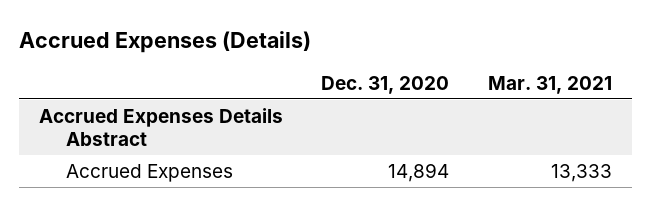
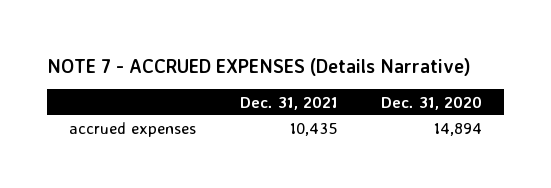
[19,31,312,54] Accrued Expenses (Details) -> [46,57,471,76] NOTE 7 - ACCRUED EXPENSES (Details Narrative)
[488,75,613,94] Mar. 31, 2021 -> none
none -> [239,95,338,110] Dec. 31, 2021
[38,107,283,146] Accrued Expenses Details Abstract -> none
[66,163,234,182] Accrued Expenses -> [68,122,196,138] accrued expenses

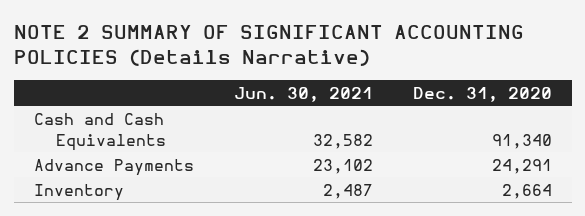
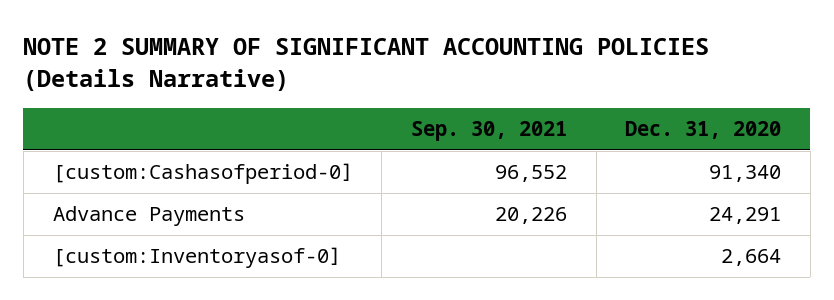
[233,86,373,102] Jun. 30, 2021 -> none
none -> [410,120,567,141] Sep. 30, 2021
[33,112,167,151] Cash and Cash Equivalents -> [52,163,353,185] [custom:Cashasofperiod-0]
[33,183,124,201] Inventory -> [52,247,341,269] [custom:Inventoryasof-0]

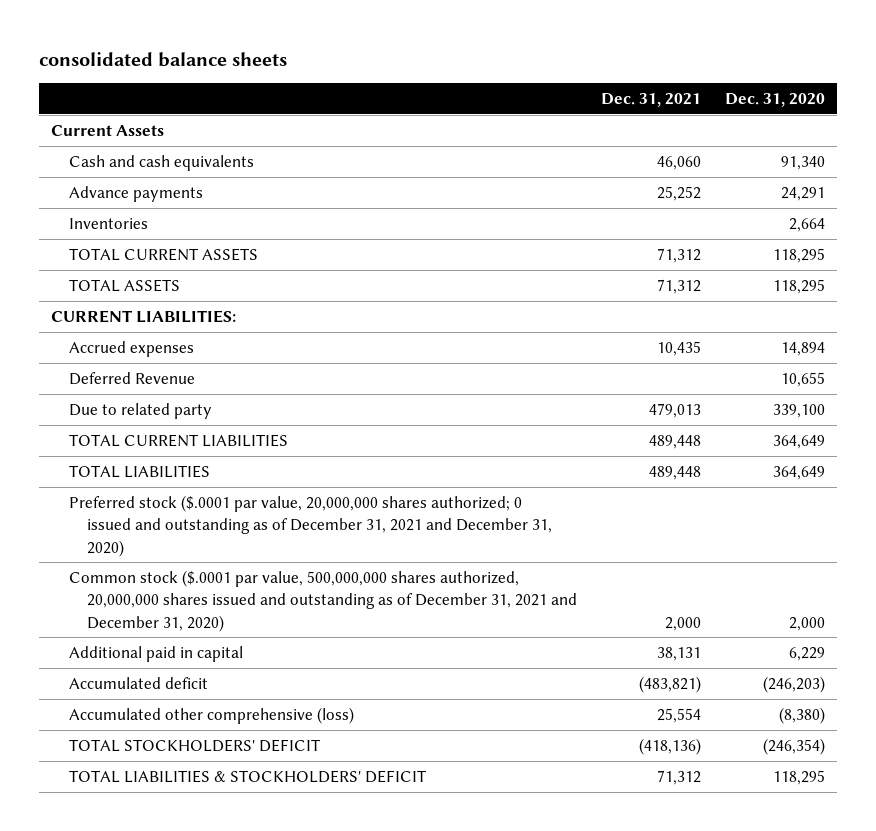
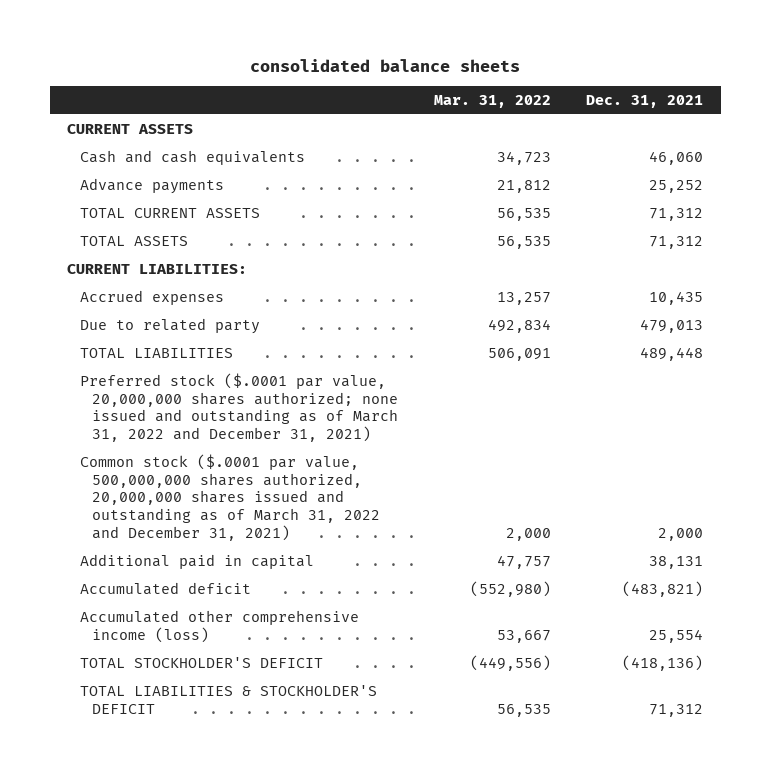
[724,93,825,108] Dec. 31, 2020 -> none
none -> [433,94,551,108] Mar. 31, 2022
[51,124,165,136] Current Assets -> [67,123,194,134] CURRENT ASSETS
[69,217,149,229] Inventories -> none
[69,371,196,385] Deferred Revenue -> none
[69,433,289,447] TOTAL CURRENT LIABILITIES -> none
[69,494,552,557] Preferred stock ($.0001 par value, 20,000,000 shares authorized; 0 issued and outstanding as of December 31, 2021 and December 31, 2020) -> [79,372,399,443] Preferred stock ($.0001 par value, 20,000,000 shares authorized; none issued and outstanding as of March 31, 2022 and December 31, 2021)
[69,569,577,632] Common stock ($.0001 par value, 500,000,000 shares authorized, 20,000,000 shares issued and outstanding as of December 31, 2021 and December 31, 2020) -> [79,453,381,541] Common stock ($.0001 par value, 500,000,000 shares authorized, 20,000,000 shares issued and outstanding as of March 31, 2022 and December 31, 2021)
[69,706,355,724] Accumulated other comprehensive (loss) -> [79,609,359,643] Accumulated other comprehensive income (loss)
[69,738,321,752] TOTAL STOCKHOLDERS' DEFICIT -> [79,656,323,668] TOTAL STOCKHOLDER'S DEFICIT
[69,769,427,783] TOTAL LIABILITIES & STOCKHOLDERS' DEFICIT -> [79,684,377,714] TOTAL LIABILITIES & STOCKHOLDER'S DEFICIT

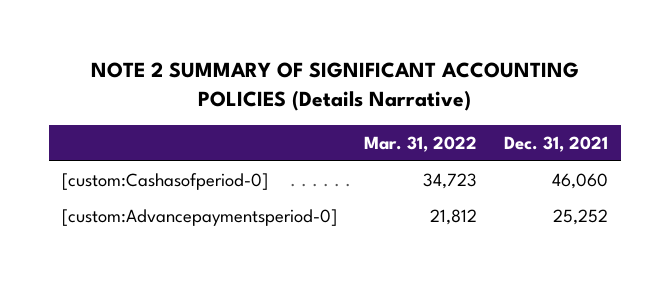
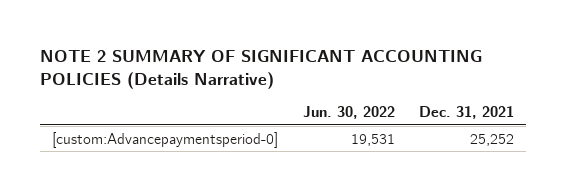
[364,135,478,152] Mar. 31, 2022 -> none
none -> [302,105,395,119] Jun. 30, 2022
[62,172,269,190] [custom:Cashasofperiod-0] -> none

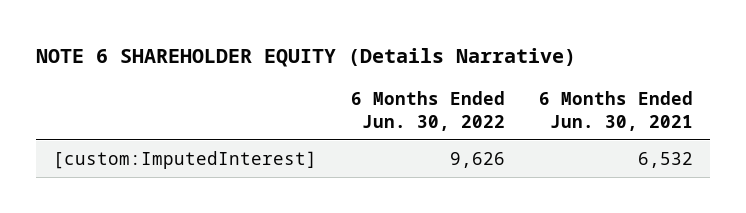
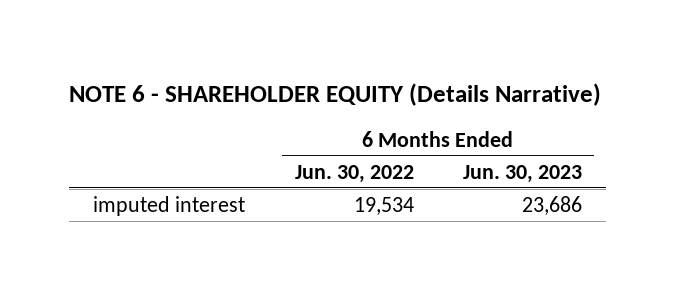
[36,48,577,68] NOTE 6 SHAREHOLDER EQUITY (Details Narrative) -> [68,83,601,107] NOTE 6 - SHAREHOLDER EQUITY (Details Narrative)
[539,91,694,131] 6 Months Ended Jun. 30, 2021 -> none
none -> [462,164,582,183] Jun. 30, 2023
[53,151,318,170] [custom:ImputedInterest] -> none
none -> [93,195,246,216] imputed interest

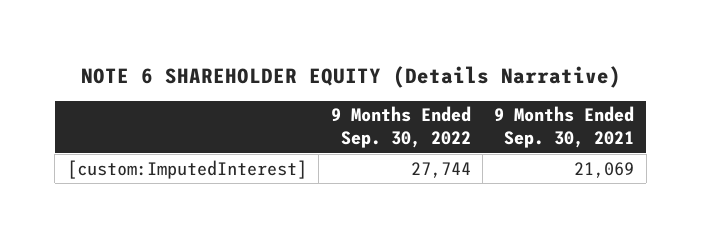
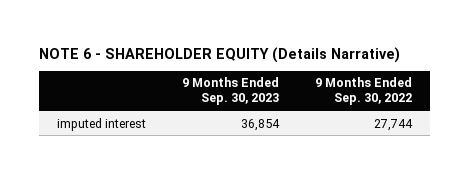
[80,65,621,88] NOTE 6 SHAREHOLDER EQUITY (Details Narrative) -> [39,46,401,63] NOTE 6 - SHAREHOLDER EQUITY (Details Narrative)
[494,106,635,149] 9 Months Ended Sep. 30, 2021 -> none
none -> [181,77,279,106] 9 Months Ended Sep. 30, 2023
[66,159,307,179] [custom:ImputedInterest] -> [57,117,147,131] imputed interest

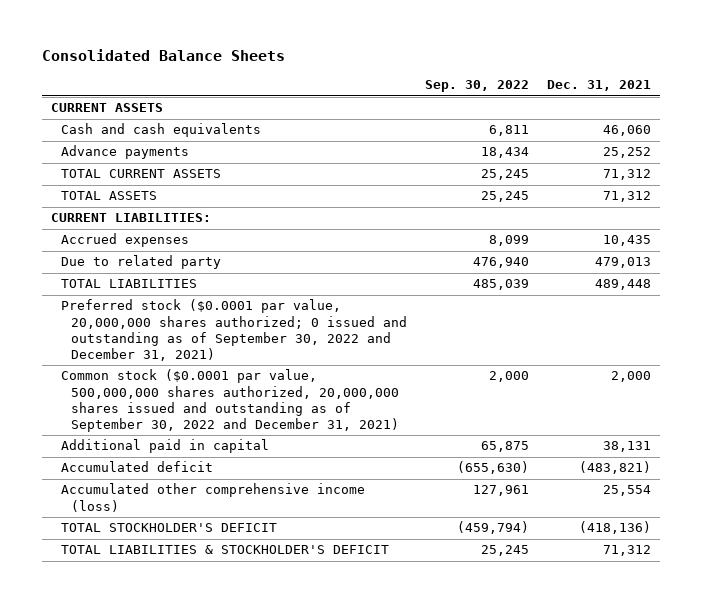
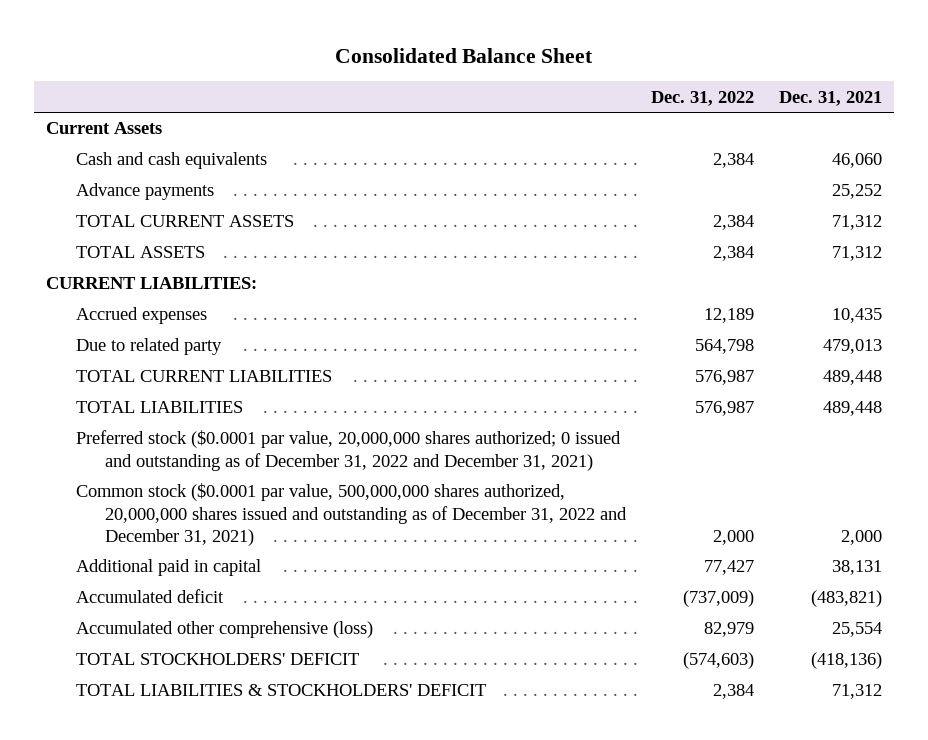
[42,49,286,62] Consolidated Balance Sheets -> [335,47,594,63] Consolidated Balance Sheet
[424,80,529,93] Sep. 30, 2022 -> none
none -> [650,90,754,106] Dec. 31, 2022
[51,103,164,113] CURRENT ASSETS -> [46,122,163,135] Current Assets
none -> [75,370,332,383] TOTAL CURRENT LIABILITIES
[60,299,407,361] Preferred stock ($0.0001 par value, 20,000,000 shares authorized; 0 issued and outstanding as of September 30, 2022 and December 31, 2021) -> [75,430,621,471] Preferred stock ($0.0001 par value, 20,000,000 shares authorized; 0 issued and outstanding as of December 31, 2022 and December 31, 2021)
[60,369,399,432] Common stock ($0.0001 par value, 500,000,000 shares authorized, 20,000,000 shares issued and outstanding as of September 30, 2022 and December 31, 2021) -> [75,483,627,546] Common stock ($0.0001 par value, 500,000,000 shares authorized, 20,000,000 shares issued and outstanding as of December 31, 2022 and December 31, 2021)
[60,483,365,512] Accumulated other comprehensive income (loss) -> [75,621,373,639] Accumulated other comprehensive (loss)
[60,523,277,533] TOTAL STOCKHOLDER'S DEFICIT -> [75,653,359,666] TOTAL STOCKHOLDERS' DEFICIT
[60,545,389,555] TOTAL LIABILITIES & STOCKHOLDER'S DEFICIT -> [75,684,486,697] TOTAL LIABILITIES & STOCKHOLDERS' DEFICIT

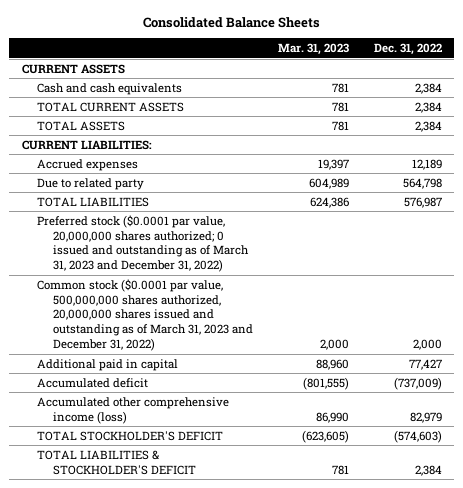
[335,47,594,63] Consolidated Balance Sheet -> [142,16,320,28] Consolidated Balance Sheets
[778,90,882,106] Dec. 31, 2021 -> none
none -> [277,42,349,55] Mar. 31, 2023
[46,122,163,135] Current Assets -> [21,63,125,74] CURRENT ASSETS
[75,183,214,201] Advance payments -> none
[75,370,332,383] TOTAL CURRENT LIABILITIES -> none
[75,430,621,471] Preferred stock ($0.0001 par value, 20,000,000 shares authorized; 0 issued and outstanding as of December 31, 2022 and December 31, 2021) -> [37,214,249,273] Preferred stock ($0.0001 par value, 20,000,000 shares authorized; 0 issued and outstanding as of March 31, 2023 and December 31, 2022)
[75,483,627,546] Common stock ($0.0001 par value, 500,000,000 shares authorized, 20,000,000 shares issued and outstanding as of December 31, 2022 and December 31, 2021) -> [37,278,253,351] Common stock ($0.0001 par value, 500,000,000 shares authorized, 20,000,000 shares issued and outstanding as of March 31, 2023 and December 31, 2022)
[75,621,373,639] Accumulated other comprehensive (loss) -> [37,396,230,424] Accumulated other comprehensive income (loss)
[75,653,359,666] TOTAL STOCKHOLDERS' DEFICIT -> [37,430,224,441] TOTAL STOCKHOLDER'S DEFICIT
[75,684,486,697] TOTAL LIABILITIES & STOCKHOLDERS' DEFICIT -> [37,449,196,475] TOTAL LIABILITIES & STOCKHOLDER'S DEFICIT

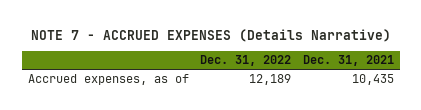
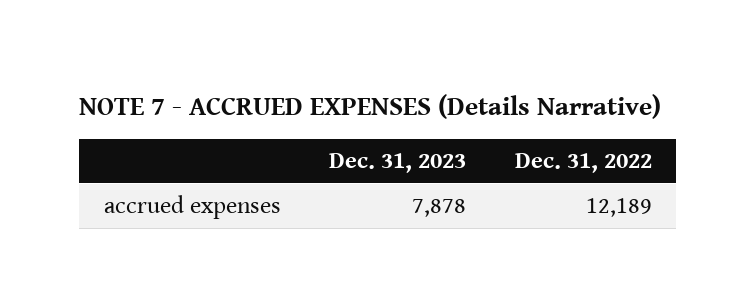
[302,55,394,67] Dec. 31, 2021 -> none
none -> [329,152,467,173] Dec. 31, 2023
[27,74,189,86] Accrued expenses, as of -> [103,195,281,220] accrued expenses

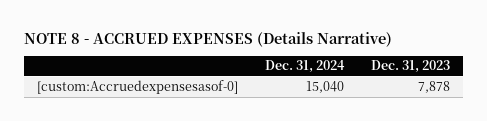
[79,94,662,120] NOTE 7 - ACCRUED EXPENSES (Details Narrative) -> [24,31,393,47] NOTE 8 - ACCRUED EXPENSES (Details Narrative)
[514,152,652,173] Dec. 31, 2022 -> none
none -> [265,60,346,74] Dec. 31, 2024
[103,195,281,220] accrued expenses -> [37,80,239,95] [custom:Accruedexpensesasof-0]

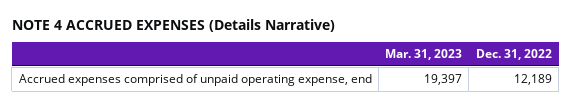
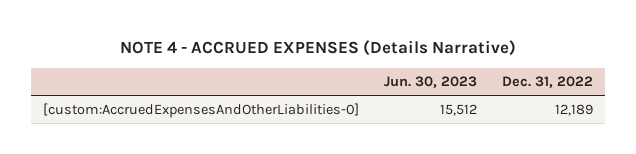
[11,19,335,33] NOTE 4 ACCRUED EXPENSES (Details Narrative) -> [120,40,517,57] NOTE 4 - ACCRUED EXPENSES (Details Narrative)
[385,49,463,61] Mar. 31, 2023 -> none
none -> [384,76,478,89] Jun. 30, 2023
[18,74,372,87] Accrued expenses comprised of unpaid operating expense, end -> [43,103,360,119] [custom:AccruedExpensesAndOtherLiabilities-0]

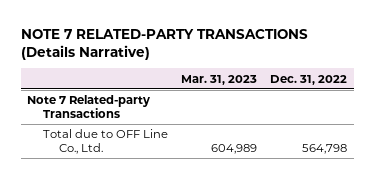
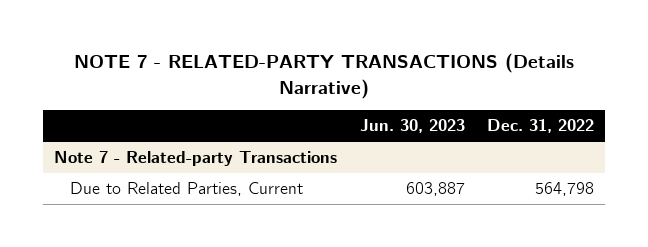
[20,28,308,60] NOTE 7 RELATED-PARTY TRANSACTIONS (Details Narrative) -> [74,53,575,99] NOTE 7 - RELATED-PARTY TRANSACTIONS (Details Narrative)
[181,74,258,85] Mar. 31, 2023 -> none
none -> [359,119,465,134] Jun. 30, 2023
[27,95,151,119] Note 7 Related-party Transactions -> [54,151,338,167] Note 7 - Related-party Transactions
[43,129,169,155] Total due to OFF Line Co., Ltd. -> [69,182,303,197] Due to Related Parties, Current

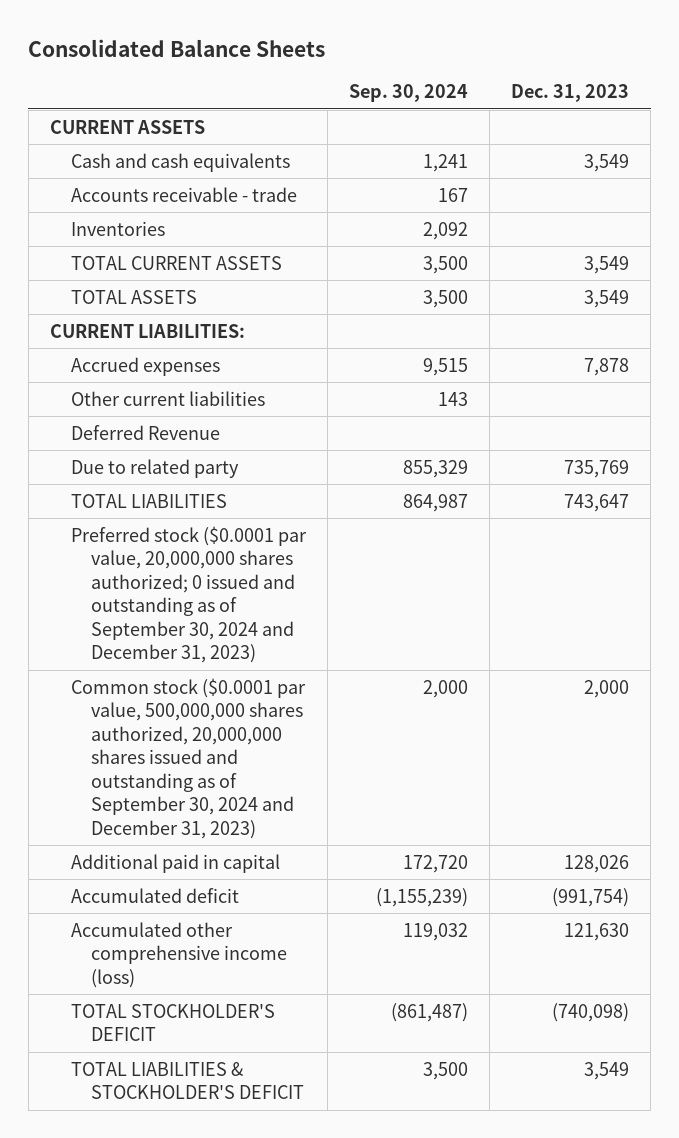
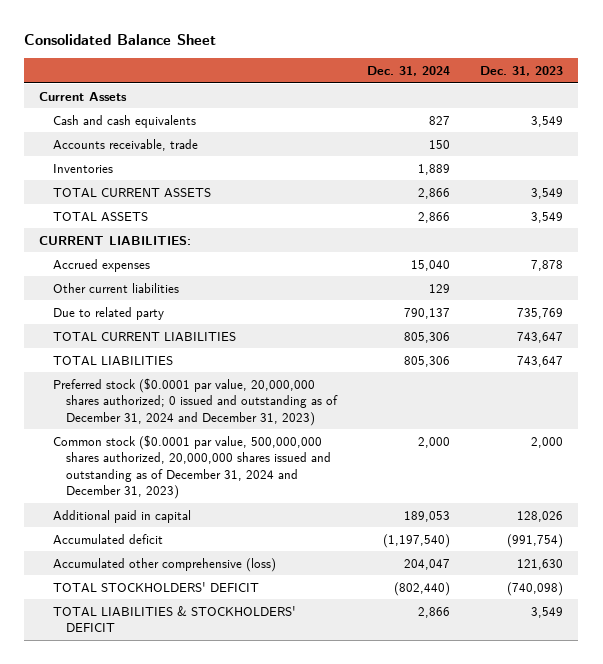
[28,38,326,57] Consolidated Balance Sheets -> [24,33,217,45] Consolidated Balance Sheet
[348,84,468,103] Sep. 30, 2024 -> none
none -> [367,65,451,76] Dec. 31, 2024
[50,119,206,134] CURRENT ASSETS -> [39,91,128,101] Current Assets
[70,186,297,202] Accounts receivable - trade -> [52,138,198,151] Accounts receivable, trade
[70,424,220,440] Deferred Revenue -> none
none -> [52,331,236,341] TOTAL CURRENT LIABILITIES
[70,525,307,664] Preferred stock ($0.0001 par value, 20,000,000 shares authorized; 0 issued and outstanding as of September 30, 2024 and December 31, 2023) -> [52,377,339,426] Preferred stock ($0.0001 par value, 20,000,000 shares authorized; 0 issued and outstanding as of December 31, 2024 and December 31, 2023)
[70,677,306,839] Common stock ($0.0001 par value, 500,000,000 shares authorized, 20,000,000 shares issued and outstanding as of September 30, 2024 and December 31, 2023) -> [52,434,332,499] Common stock ($0.0001 par value, 500,000,000 shares authorized, 20,000,000 shares issued and outstanding as of December 31, 2024 and December 31, 2023)
[70,921,288,988] Accumulated other comprehensive income (loss) -> [52,557,276,572] Accumulated other comprehensive (loss)
[70,1003,275,1042] TOTAL STOCKHOLDER'S DEFICIT -> [52,581,259,592] TOTAL STOCKHOLDERS' DEFICIT
[70,1061,305,1100] TOTAL LIABILITIES & STOCKHOLDER'S DEFICIT -> [52,605,296,633] TOTAL LIABILITIES & STOCKHOLDERS' DEFICIT

